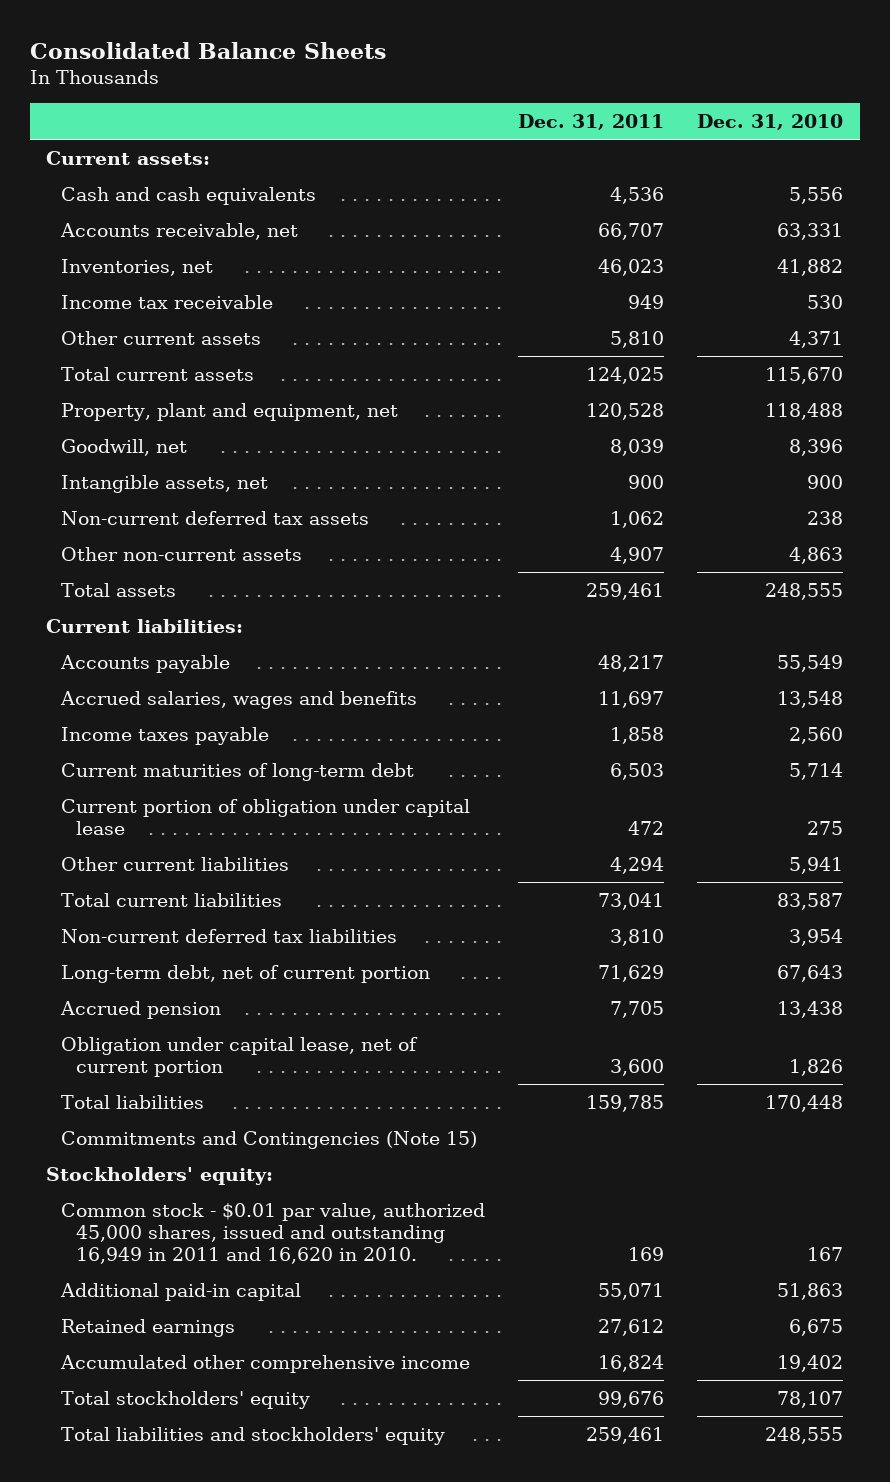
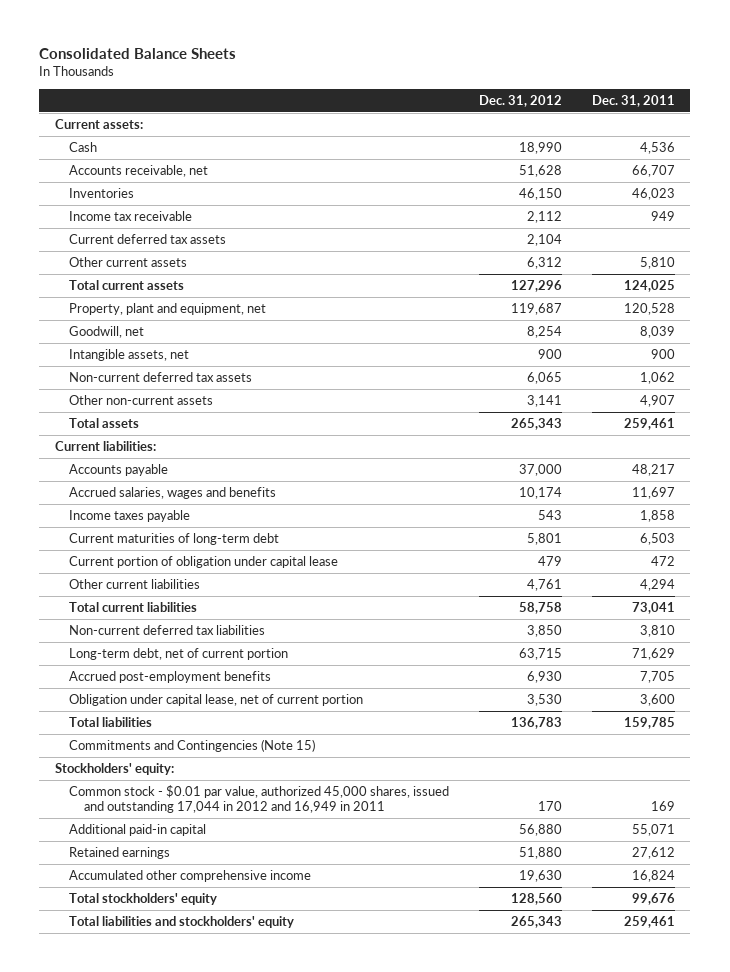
[697,113,844,130] Dec. 31, 2010 -> none
none -> [479,94,563,107] Dec. 31, 2012
[61,187,317,206] Cash and cash equivalents -> [69,142,98,153] Cash
[61,259,214,277] Inventories, net -> [69,188,135,199] Inventories
none -> [69,234,227,245] Current deferred tax assets
[60,1001,222,1020] Accrued pension -> [69,671,272,684] Accrued post-employment benefits
[61,1203,486,1265] Common stock - $0.01 par value, authorized 45,000 shares, issued and outstanding 16,949 in 2011 and 16,620 in 2010. -> [69,785,450,814] Common stock - $0.01 par value, authorized 45,000 shares, issued and outstanding 17,044 in 2012 and 16,949 in 2011

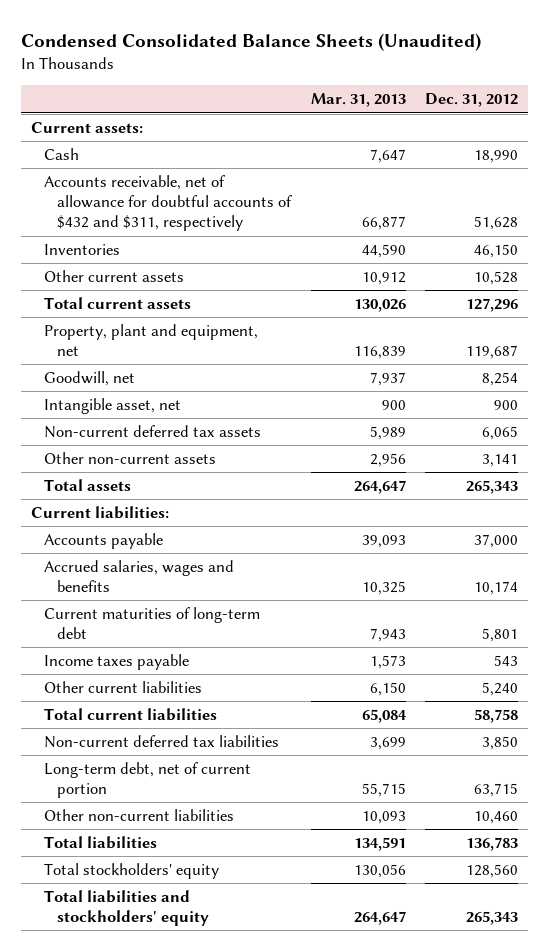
[39,48,237,60] Consolidated Balance Sheets -> [21,32,482,51] Condensed Consolidated Balance Sheets (Unaudited)
[592,94,676,107] Dec. 31, 2011 -> none
none -> [310,93,406,108] Mar. 31, 2013
[69,165,209,178] Accounts receivable, net -> [44,174,293,232] Accounts receivable, net of allowance for doubtful accounts of $432 and $311, respectively
[69,211,193,222] Income tax receivable -> none
[69,234,227,245] Current deferred tax assets -> none
[527,257,563,270] 6,312 -> [474,270,519,285] 10,528
[69,349,190,362] Intangible assets, net -> [44,397,182,414] Intangible asset, net
[69,556,339,569] Current portion of obligation under capital lease -> none
[69,510,191,523] Income taxes payable -> [44,653,190,670] Income taxes payable
[527,579,563,592] 4,761 -> [482,681,519,696] 5,240
[69,671,272,684] Accrued post-employment benefits -> none
[69,694,364,707] Obligation under capital lease, net of current portion -> none
none -> [44,808,235,821] Other non-current liabilities
[69,739,316,753] Commitments and Contingencies (Note 15) -> none
[54,763,174,776] Stockholders' equity: -> none
[69,785,450,814] Common stock - $0.01 par value, authorized 45,000 shares, issued and outstanding 17,044 in 2012 and 16,949 in 2011 -> none
[69,824,207,837] Additional paid-in capital -> none
[69,847,171,860] Retained earnings -> none
[69,870,312,883] Accumulated other comprehensive income -> none

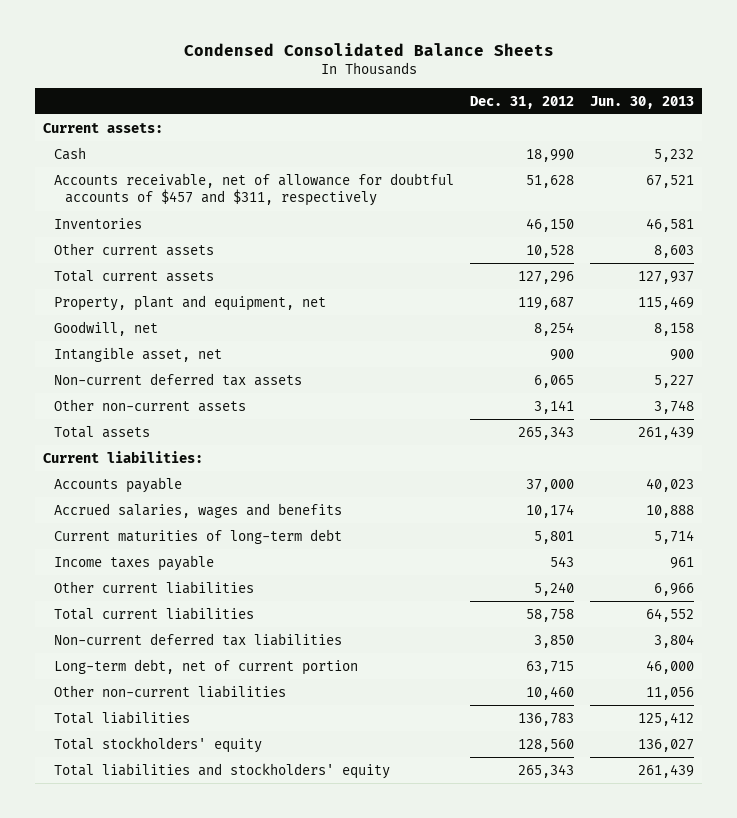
[21,32,482,51] Condensed Consolidated Balance Sheets (Unaudited) -> [183,43,554,57] Condensed Consolidated Balance Sheets
[310,93,406,108] Mar. 31, 2013 -> none
none -> [590,95,695,109] Jun. 30, 2013
[44,174,293,232] Accounts receivable, net of allowance for doubtful accounts of $432 and $311, respectively -> [54,172,455,207] Accounts receivable, net of allowance for doubtful accounts of $457 and $311, respectively

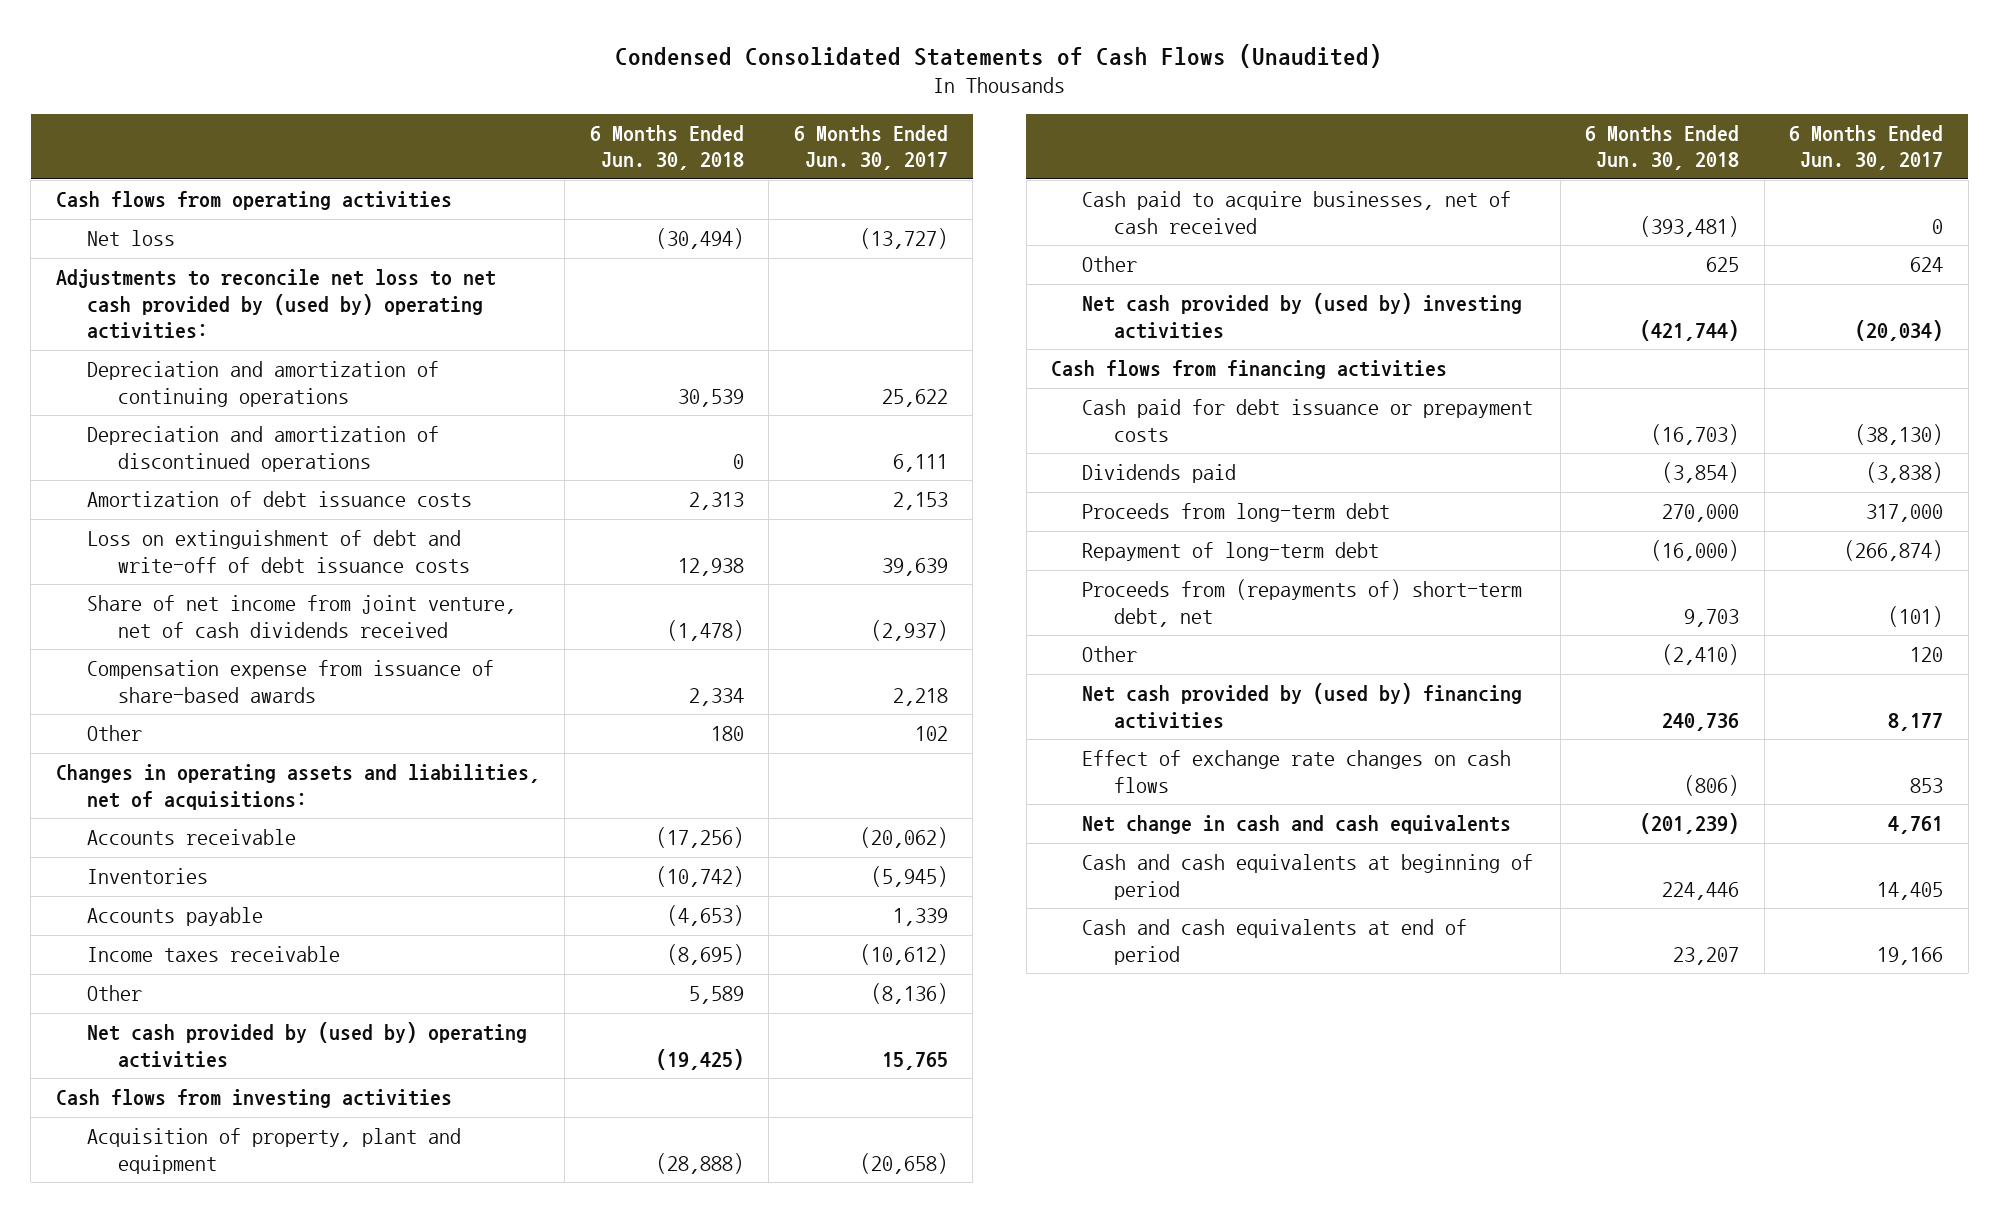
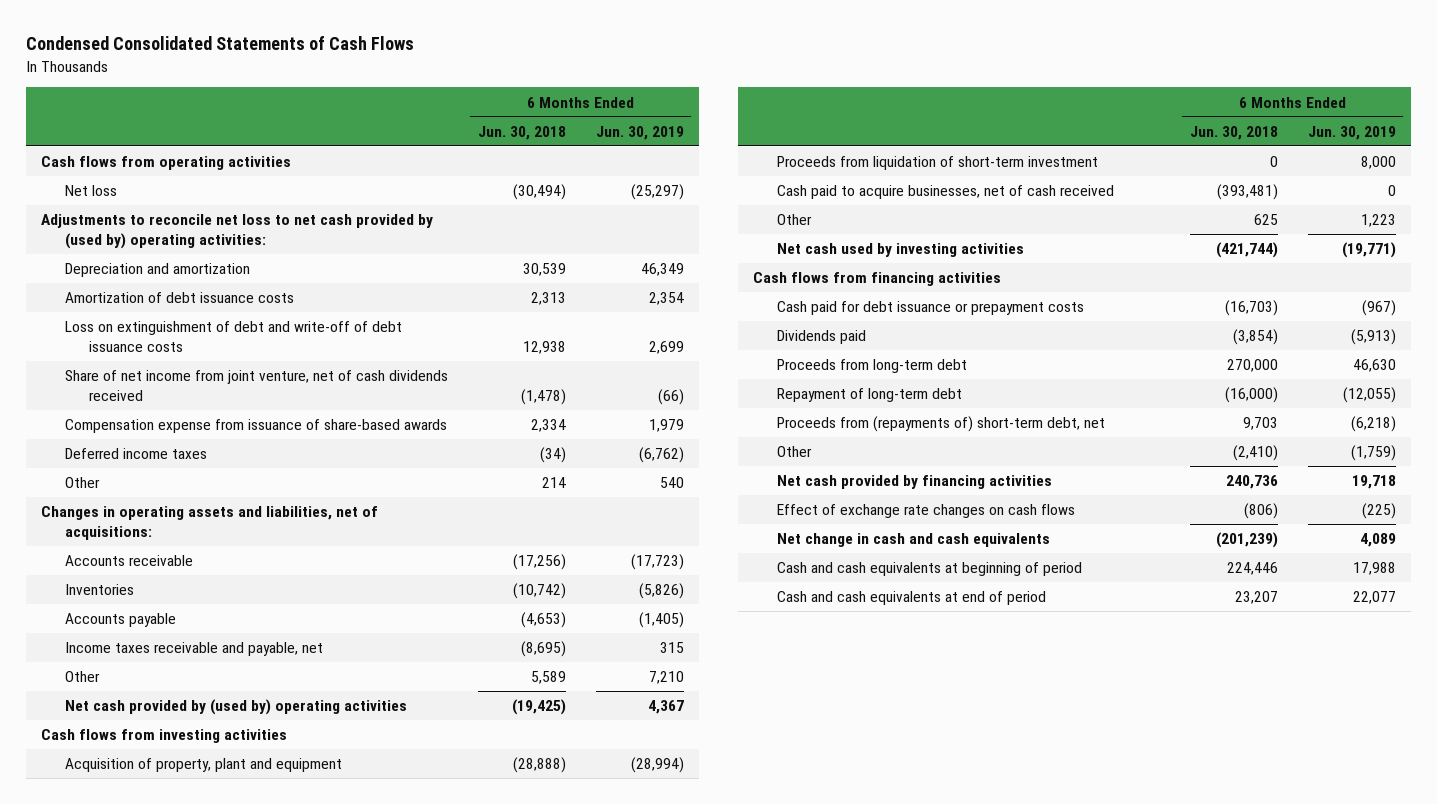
[615,43,1383,68] Condensed Consolidated Statements of Cash Flows (Unaudited) -> [26,36,415,51] Condensed Consolidated Statements of Cash Flows
[793,124,948,171] 6 Months Ended Jun. 30, 2017 -> none
none -> [595,125,684,140] Jun. 30, 2019
[86,426,439,472] Depreciation and amortization of discontinued operations -> none
[86,361,439,407] Depreciation and amortization of continuing operations -> [65,263,251,278] Depreciation and amortization
none -> [65,448,208,460] Deferred income taxes
[710,726,744,742] 180 -> [541,477,566,489] 214
[86,946,340,963] Income taxes receivable -> [65,642,324,657] Income taxes receivable and payable, net
none -> [776,156,1098,171] Proceeds from liquidation of short-term investment
[1082,293,1523,339] Net cash provided by (used by) investing activities -> [776,243,1024,258] Net cash used by investing activities
[1082,683,1523,729] Net cash provided by (used by) financing activities -> [776,475,1052,490] Net cash provided by financing activities

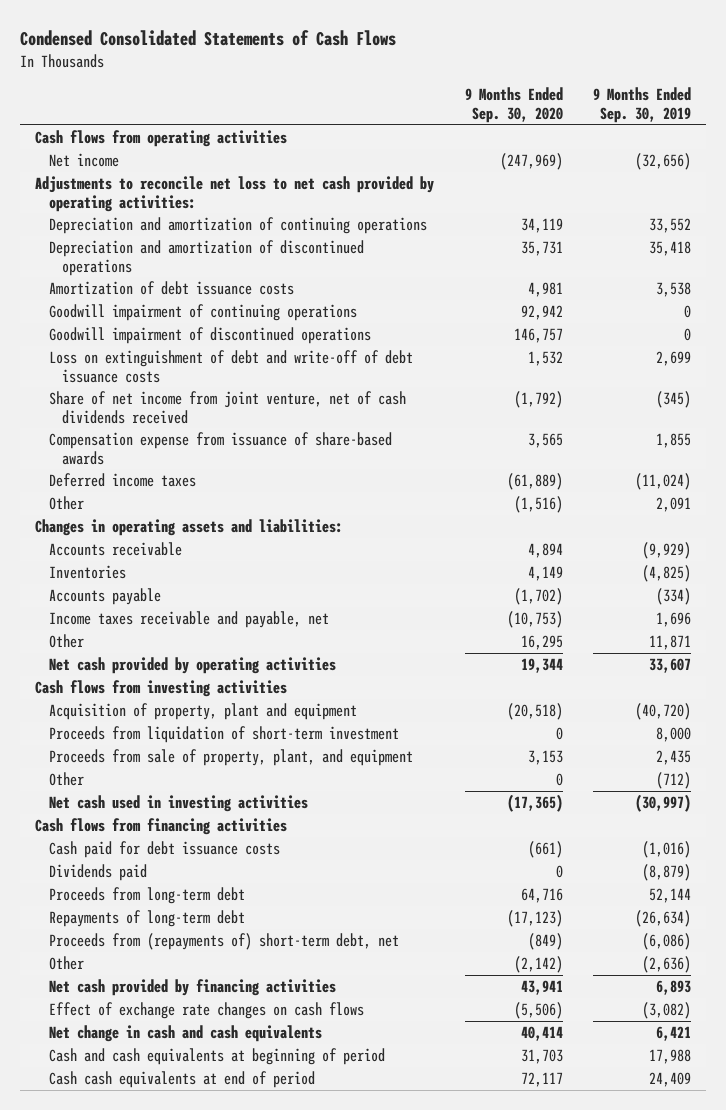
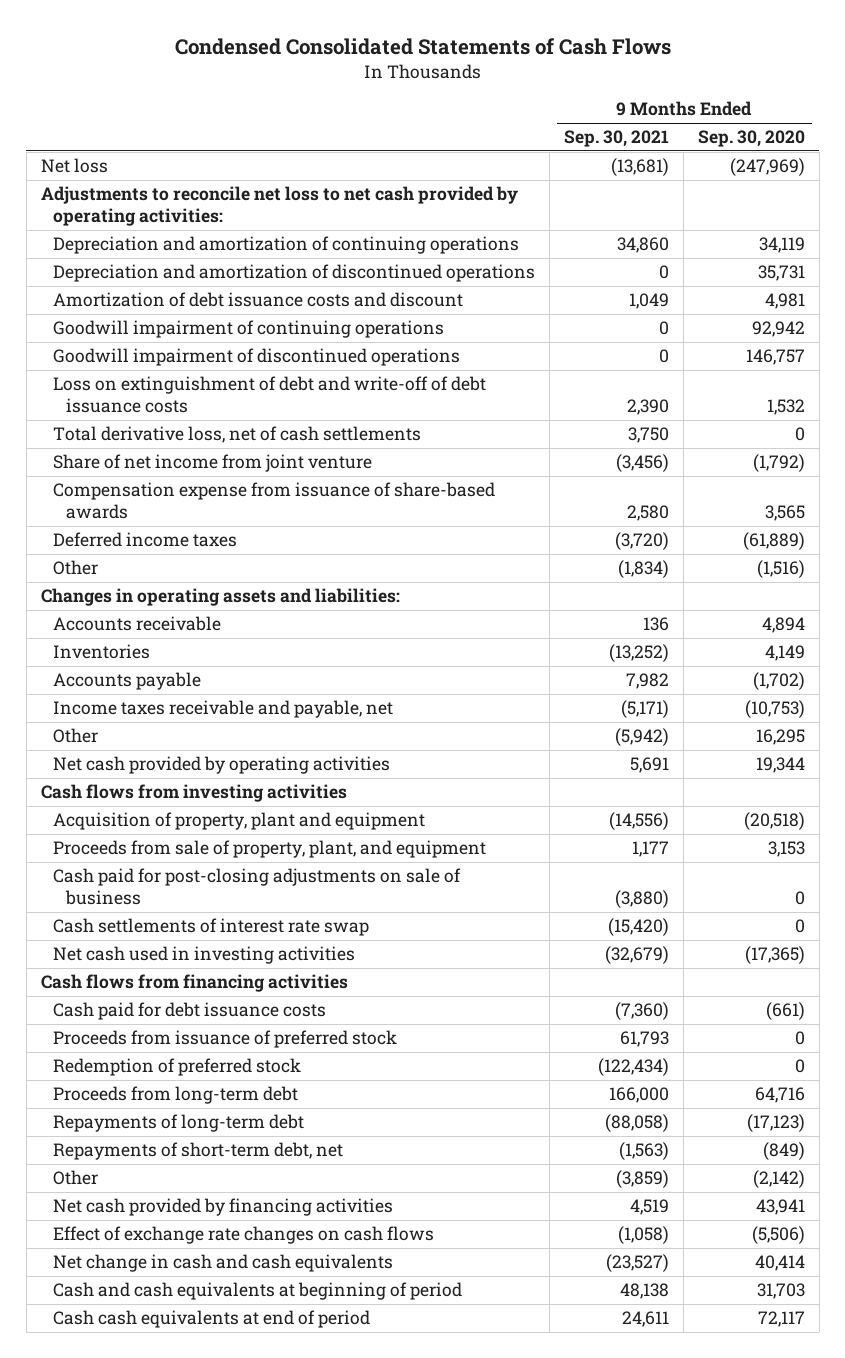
[592,87,691,123] 9 Months Ended Sep. 30, 2019 -> none
none -> [563,130,669,148] Sep. 30, 2021
[35,130,288,148] Cash flows from operating activities -> none
[48,153,119,168] Net income -> [40,158,108,174] Net loss
[48,281,294,296] Amortization of debt issuance costs -> [53,292,464,308] Amortization of debt issuance costs and discount
none -> [53,426,422,444] Total derivative loss, net of cash settlements
[48,391,406,424] Share of net income from joint venture, net of cash dividends received -> [53,454,373,473] Share of net income from joint venture
[48,726,399,744] Proceeds from liquidation of short-term investment -> none
[48,772,84,787] Other -> none
none -> [53,868,462,906] Cash paid for post-closing adjustments on sale of business
none -> [53,918,370,937] Cash settlements of interest rate swap
[48,864,147,882] Dividends paid -> none
none -> [53,1030,398,1049] Proceeds from issuance of preferred stock
none -> [53,1058,302,1077] Redemption of preferred stock
[48,933,399,951] Proceeds from (repayments of) short-term debt, net -> [53,1142,344,1161] Repayments of short-term debt, net

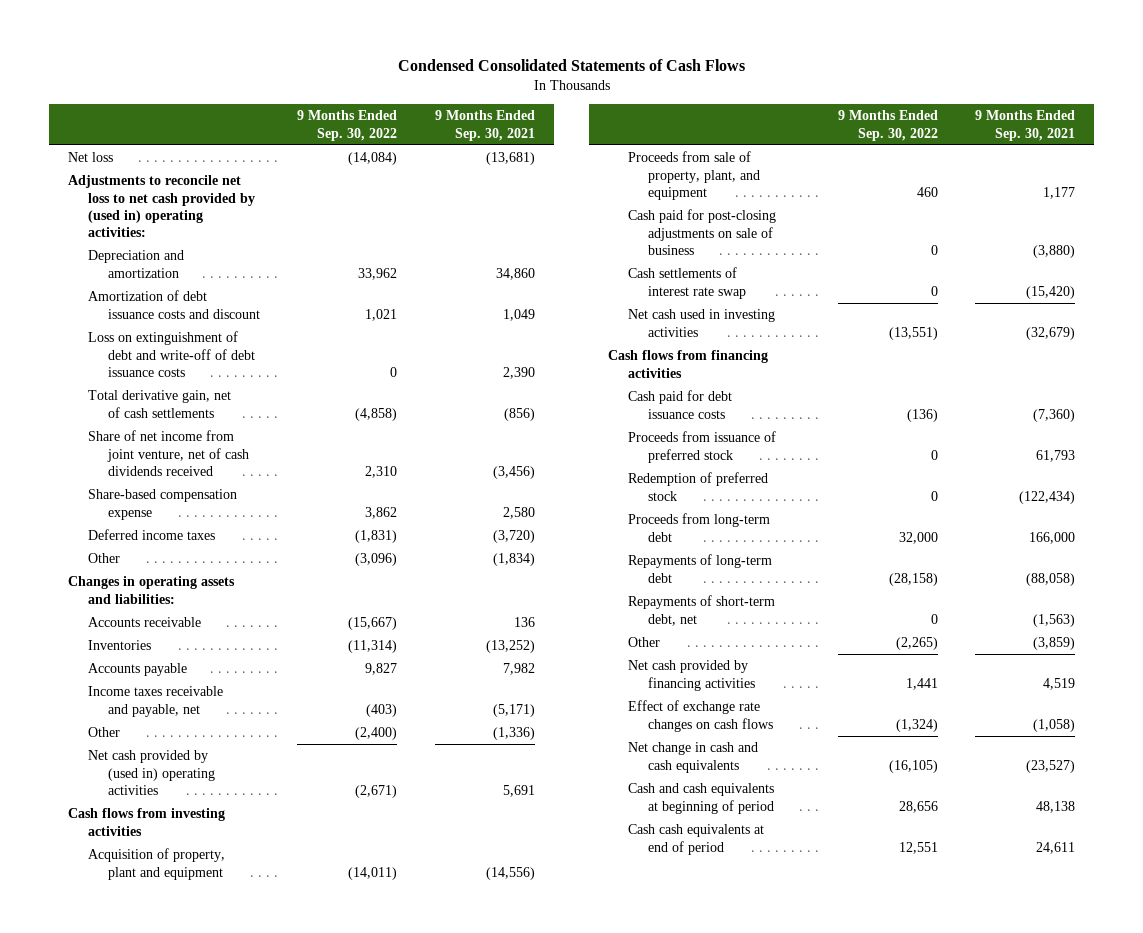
[697,130,805,148] Sep. 30, 2020 -> none
none -> [297,110,398,141] 9 Months Ended Sep. 30, 2022
[53,264,536,283] Depreciation and amortization of discontinued operations -> none
[40,186,518,227] Adjustments to reconcile net loss to net cash provided by operating activities: -> [67,175,255,238] Adjustments to reconcile net loss to net cash provided by (used in) operating activities:
[53,236,520,255] Depreciation and amortization of continuing operations -> [87,250,184,278] Depreciation and amortization
[53,320,445,339] Goodwill impairment of continuing operations -> none
[53,348,461,367] Goodwill impairment of discontinued operations -> none
[53,426,422,444] Total derivative loss, net of cash settlements -> [87,390,231,418] Total derivative gain, net of cash settlements
[627,427,669,444] 3,750 -> [504,407,536,421] (856)
[53,454,373,473] Share of net income from joint venture -> [87,430,249,476] Share of net income from joint venture, net of cash dividends received
[53,482,496,520] Compensation expense from issuance of share-based awards -> [87,489,237,520] Share-based compensation expense
[614,728,669,747] (5,942) -> [493,727,536,741] (1,336)
[53,756,391,775] Net cash provided by operating activities -> [87,750,215,795] Net cash provided by (used in) operating activities

